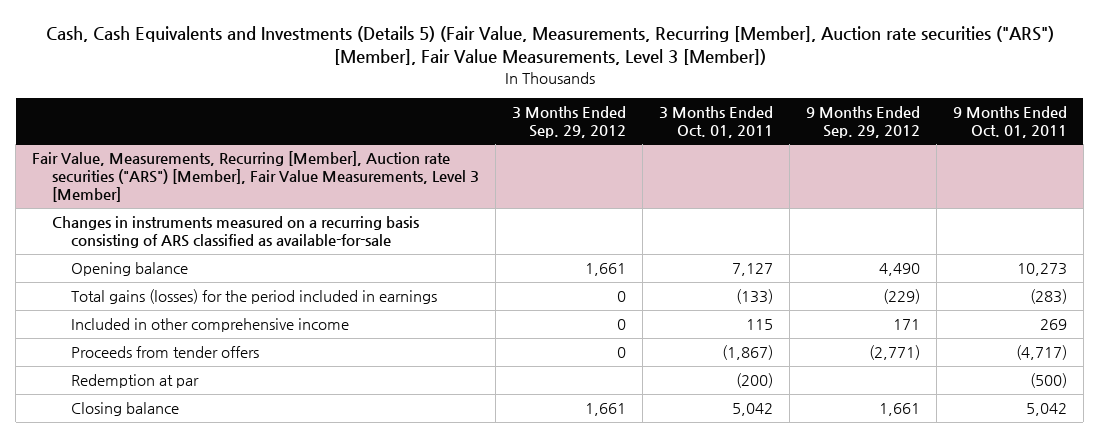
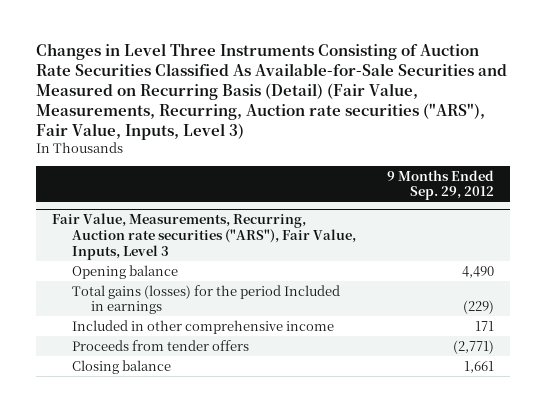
[45,26,1054,66] Cash, Cash Equivalents and Investments (Details 5) (Fair Value, Measurements, Recurring [Member], Auction rate securities ("ARS") [Member], Fair Value Measurements, Level 3 [Member]) -> [36,43,508,140] Changes in Level Three Instruments Consisting of Auction Rate Securities Classified As Available-for-Sale Securities and Measured on Recurring Basis (Detail) (Fair Value, Measurements, Recurring, Auction rate securities ("ARS"), Fair Value, Inputs, Level 3)
[511,105,626,138] 3 Months Ended Sep. 29, 2012 -> none
[658,105,773,138] 3 Months Ended Oct. 01, 2011 -> none
[952,105,1067,138] 9 Months Ended Oct. 01, 2011 -> none
[51,216,419,249] Changes in instruments measured on a recurring basis consisting of ARS classified as available-for-sale -> none
[32,151,479,203] Fair Value, Measurements, Recurring [Member], Auction rate securities ("ARS") [Member], Fair Value Measurements, Level 3 [Member] -> [51,213,356,260] Fair Value, Measurements, Recurring, Auction rate securities ("ARS"), Fair Value, Inputs, Level 3
[70,289,437,305] Total gains (losses) for the period included in earnings -> [71,284,340,315] Total gains (losses) for the period Included in earnings
[70,374,199,389] Redemption at par -> none

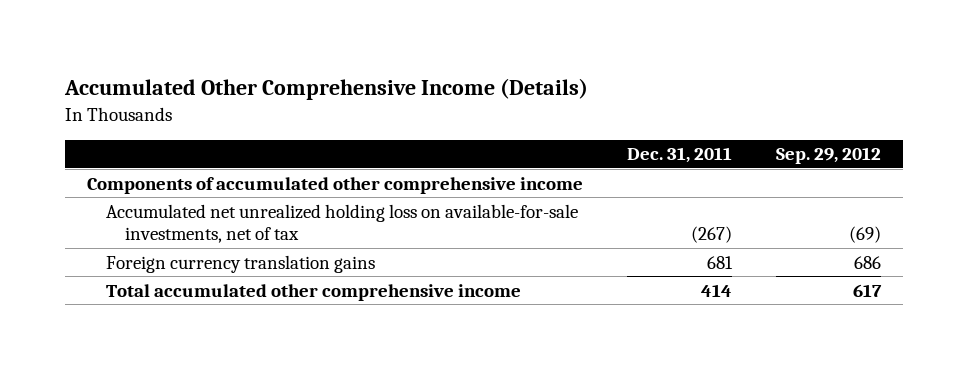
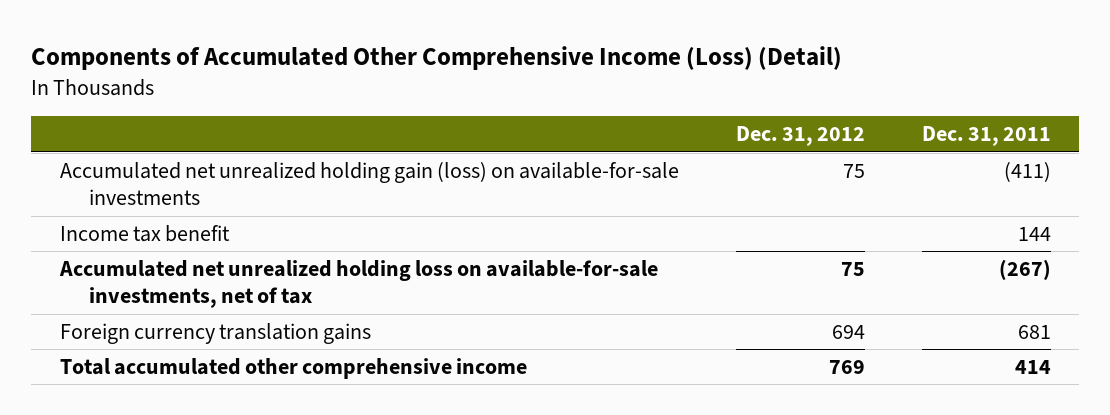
[63,77,588,100] Accumulated Other Comprehensive Income (Details) -> [31,46,843,71] Components of Accumulated Other Comprehensive Income (Loss) (Detail)
[775,147,881,165] Sep. 29, 2012 -> none
none -> [735,126,865,147] Dec. 31, 2012
[86,176,583,194] Components of accumulated other comprehensive income -> none
none -> [59,161,679,206] Accumulated net unrealized holding gain (loss) on available-for-sale investments
none -> [59,224,230,242] Income tax benefit

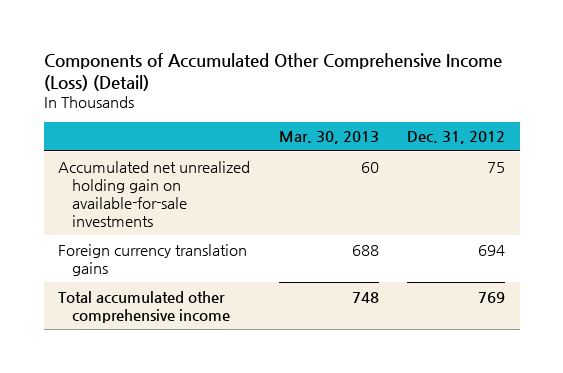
[921,126,1051,147] Dec. 31, 2011 -> none
none -> [278,131,379,145] Mar. 30, 2013
[59,161,679,206] Accumulated net unrealized holding gain (loss) on available-for-sale investments -> none
[59,224,230,242] Income tax benefit -> none
[58,259,658,309] Accumulated net unrealized holding loss on available-for-sale investments, net of tax -> [58,160,251,227] Accumulated net unrealized holding gain on available-for-sale investments

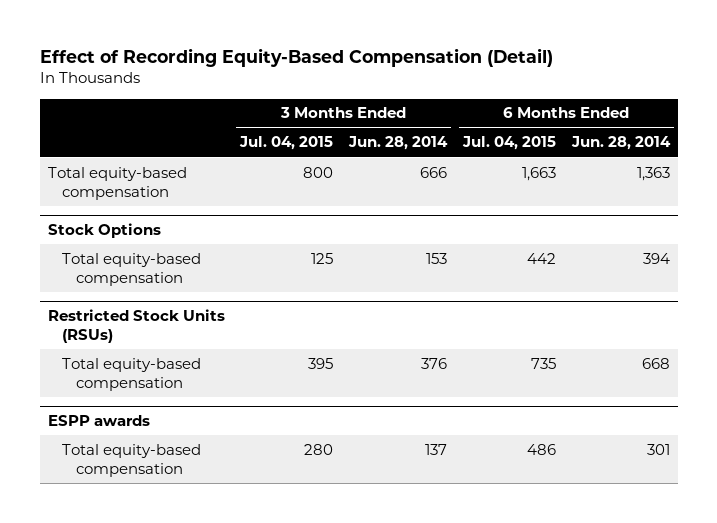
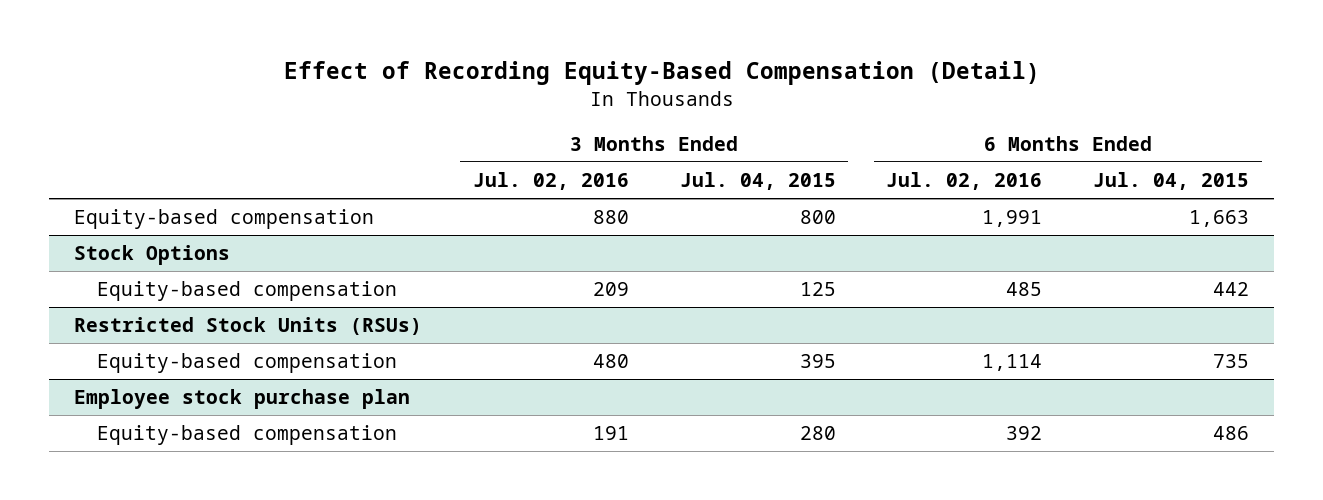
[348,136,449,151] Jun. 28, 2014 -> none
[570,136,671,151] Jun. 28, 2014 -> none
none -> [472,171,629,190] Jul. 02, 2016
none -> [886,171,1043,190] Jul. 02, 2016
[47,166,187,200] Total equity-based compensation -> [74,209,375,230] Equity-based compensation
[61,252,201,286] Total equity-based compensation -> [97,281,398,302] Equity-based compensation
[61,357,201,391] Total equity-based compensation -> [97,353,398,374] Equity-based compensation
[47,415,150,427] ESPP awards -> [74,389,411,410] Employee stock purchase plan
[61,443,201,477] Total equity-based compensation -> [97,425,398,446] Equity-based compensation

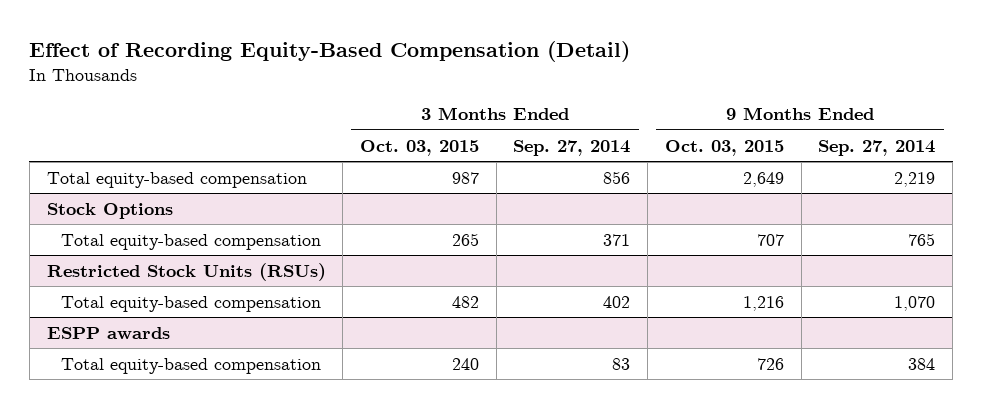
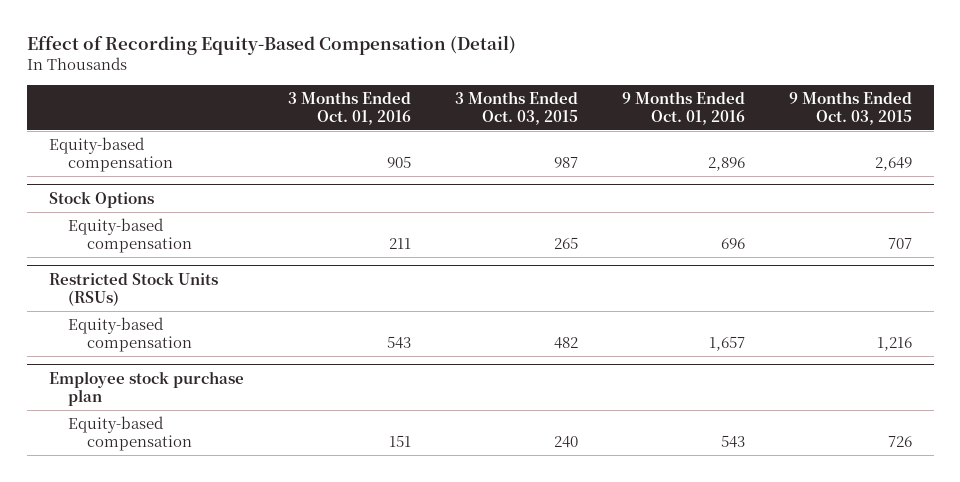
[513,139,631,156] Sep. 27, 2014 -> none
[818,139,936,156] Sep. 27, 2014 -> none
none -> [287,91,411,125] 3 Months Ended Oct. 01, 2016
none -> [621,91,745,125] 9 Months Ended Oct. 01, 2016
[46,171,307,188] Total equity-based compensation -> [48,137,173,172] Equity-based compensation
[61,233,322,250] Total equity-based compensation -> [67,218,192,253] Equity-based compensation
[61,295,322,312] Total equity-based compensation -> [67,317,192,352] Equity-based compensation
[46,326,170,339] ESPP awards -> [48,370,244,406] Employee stock purchase plan
[61,357,322,374] Total equity-based compensation -> [67,416,192,451] Equity-based compensation

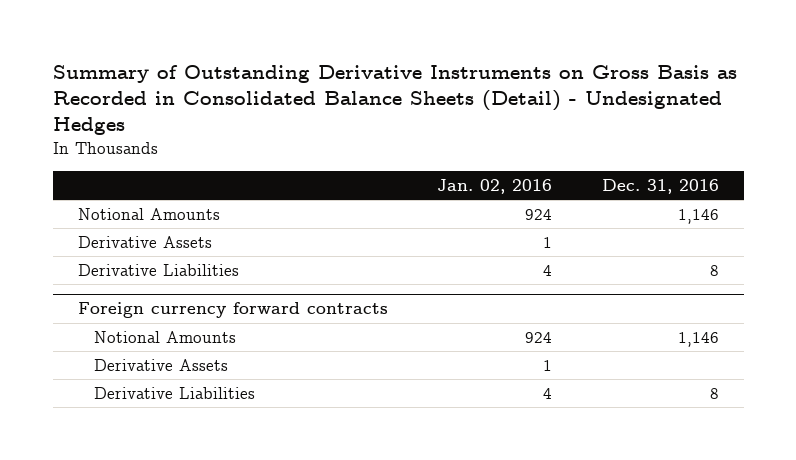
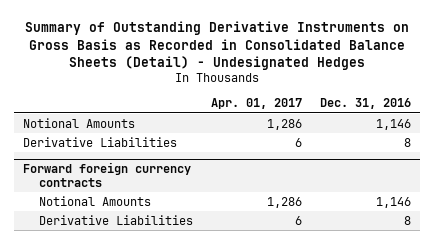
[437,178,553,194] Jan. 02, 2016 -> none
none -> [211,98,303,110] Apr. 01, 2017
[77,235,212,248] Derivative Assets -> none
[77,302,388,319] Foreign currency forward contracts -> [23,161,192,188] Forward foreign currency contracts
[93,358,228,371] Derivative Assets -> none

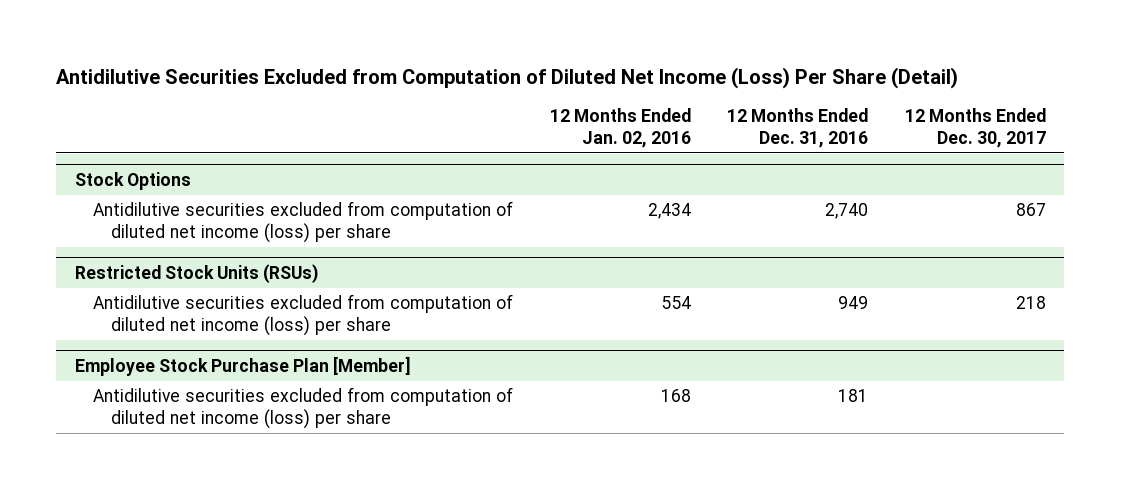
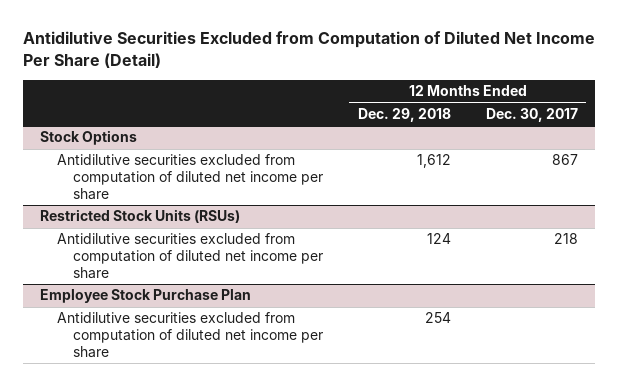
[56,66,959,89] Antidilutive Securities Excluded from Computation of Diluted Net Income (Loss) Per Share (Detail) -> [22,31,595,68] Antidilutive Securities Excluded from Computation of Diluted Net Income Per Share (Detail)
[549,108,691,148] 12 Months Ended Jan. 02, 2016 -> none
[727,108,869,148] 12 Months Ended Dec. 31, 2016 -> none
none -> [357,107,451,122] Dec. 29, 2018
[93,200,514,243] Antidilutive securities excluded from computation of diluted net income (loss) per share -> [56,154,324,201] Antidilutive securities excluded from computation of diluted net income per share
[93,293,514,336] Antidilutive securities excluded from computation of diluted net income (loss) per share -> [56,233,324,280] Antidilutive securities excluded from computation of diluted net income per share
[74,355,411,376] Employee Stock Purchase Plan [Member] -> [40,289,252,304] Employee Stock Purchase Plan
[93,386,514,429] Antidilutive securities excluded from computation of diluted net income (loss) per share -> [56,312,324,359] Antidilutive securities excluded from computation of diluted net income per share

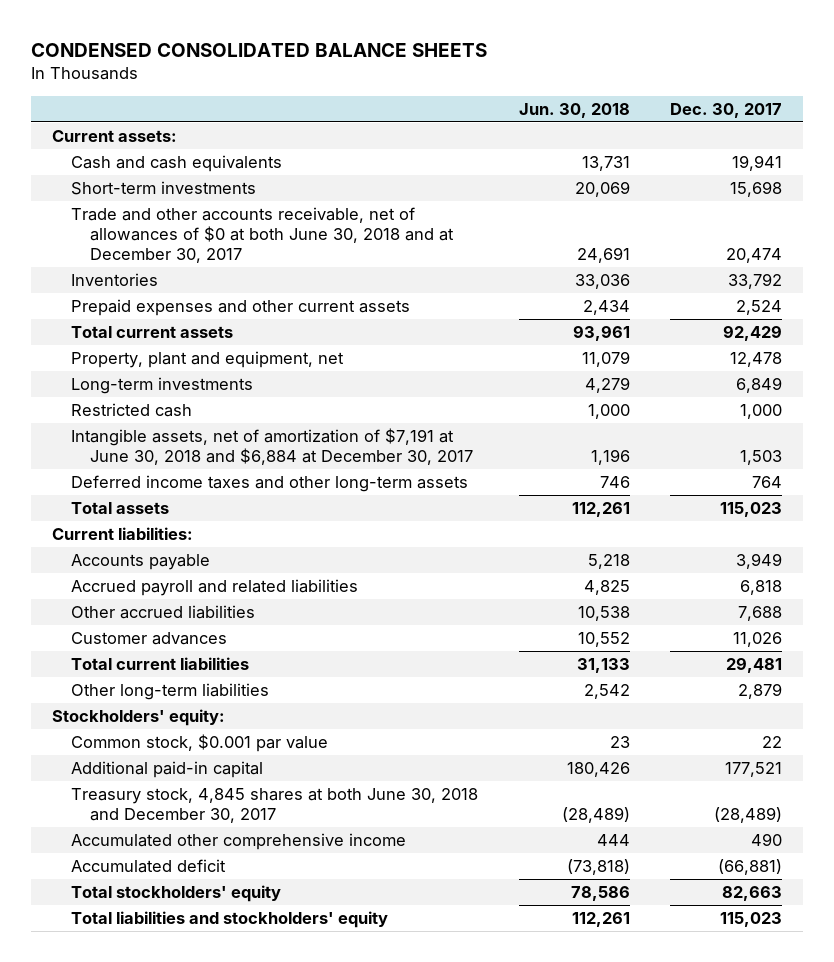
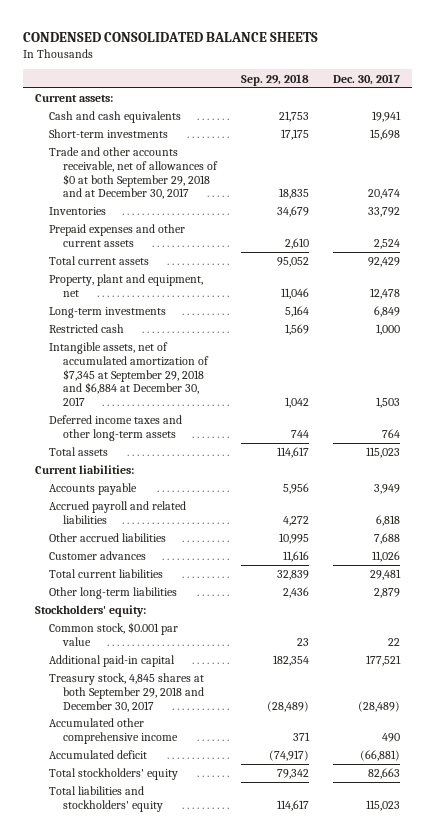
[518,102,630,118] Jun. 30, 2018 -> none
none -> [240,73,309,86] Sep. 29, 2018
[70,207,454,263] Trade and other accounts receivable, net of allowances of $0 at both June 30, 2018 and at December 30, 2017 -> [48,147,218,200] Trade and other accounts receivable, net of allowances of $0 at both September 29, 2018 and at December 30, 2017
[70,428,473,465] Intangible assets, net of amortization of $7,191 at June 30, 2018 and $6,884 at December 30, 2017 -> [48,342,209,406] Intangible assets, net of accumulated amortization of $7,345 at September 29, 2018 and $6,884 at December 30, 2017
[70,788,478,823] Treasury stock, 4,845 shares at both June 30, 2018 and December 30, 2017 -> [48,673,204,712] Treasury stock, 4,845 shares at both September 29, 2018 and December 30, 2017

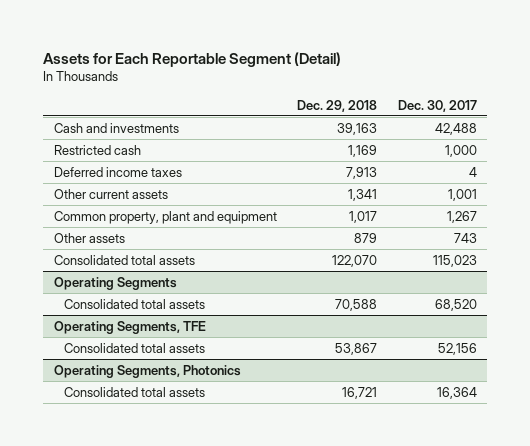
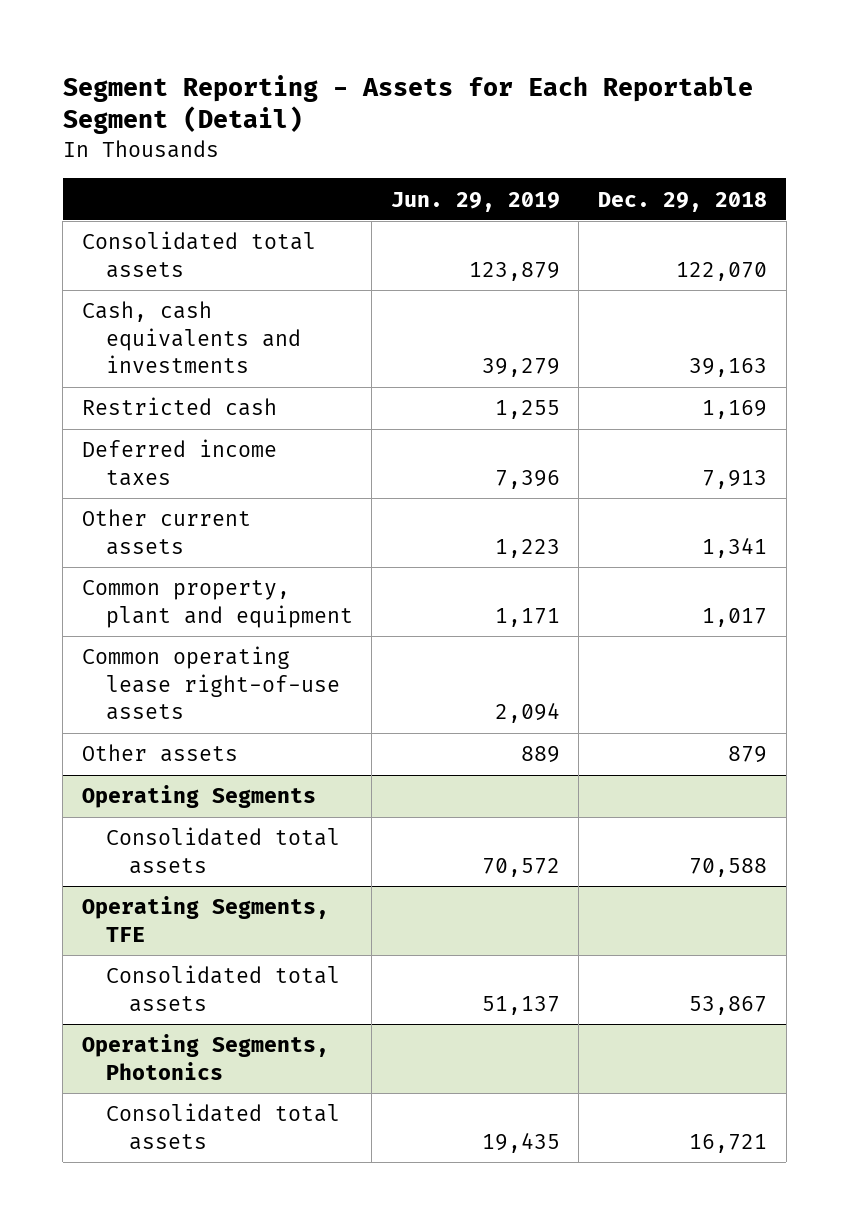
[43,51,342,67] Assets for Each Reportable Segment (Detail) -> [62,74,753,135] Segment Reporting - Assets for Each Reportable Segment (Detail)
[397,99,477,112] Dec. 30, 2017 -> none
none -> [390,191,560,212] Jun. 29, 2019
[53,254,195,265] Consolidated total assets -> [81,231,316,278] Consolidated total assets
[53,122,179,133] Cash and investments -> [81,301,301,374] Cash, cash equivalents and investments
none -> [81,646,340,721] Common operating lease right-of-use assets

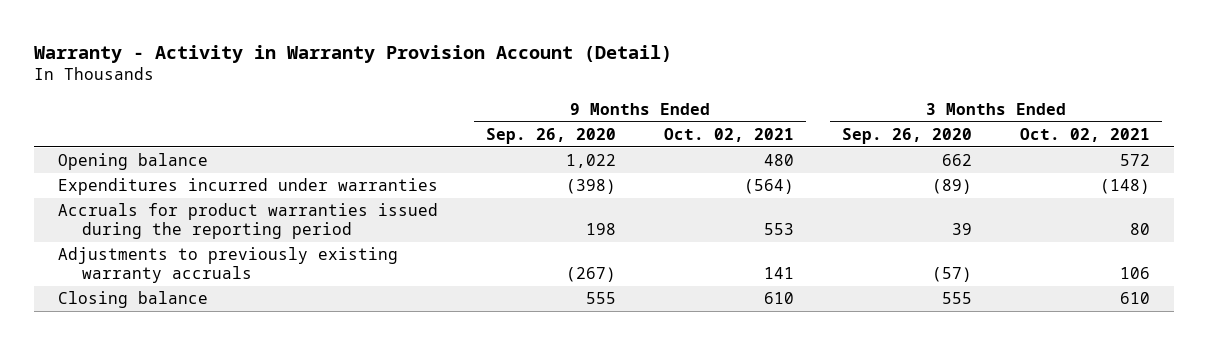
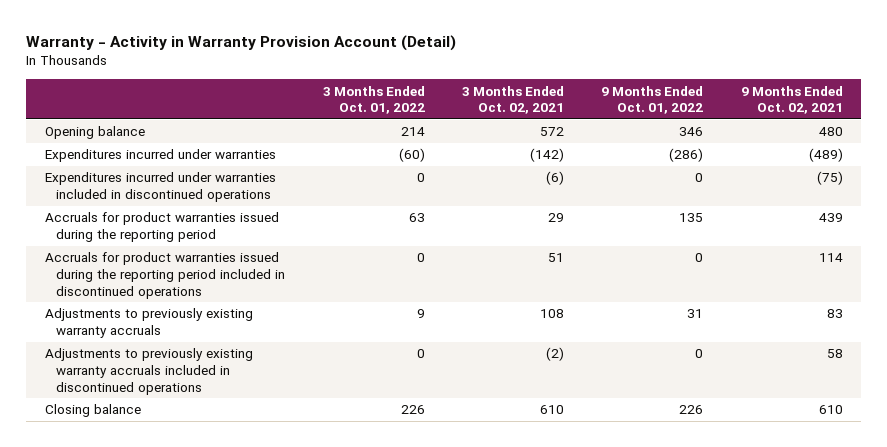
[485,128,616,145] Sep. 26, 2020 -> none
[841,128,972,145] Sep. 26, 2020 -> none
none -> [322,85,425,115] 3 Months Ended Oct. 01, 2022
none -> [601,85,704,115] 9 Months Ended Oct. 01, 2022
[743,179,794,195] (564) -> [808,148,843,163] (489)
[1099,179,1150,195] (148) -> [529,148,564,163] (142)
none -> [44,172,276,202] Expenditures incurred under warranties included in discontinued operations
[763,223,794,236] 553 -> [818,213,843,223] 439
[1129,223,1150,236] 80 -> [547,213,564,223] 29
none -> [44,252,286,299] Accruals for product warranties issued during the reporting period included in discontinued operations
[763,267,794,280] 141 -> [826,309,843,319] 83
[1119,267,1150,280] 106 -> [539,309,564,319] 108
none -> [44,348,253,395] Adjustments to previously existing warranty accruals included in discontinued operations

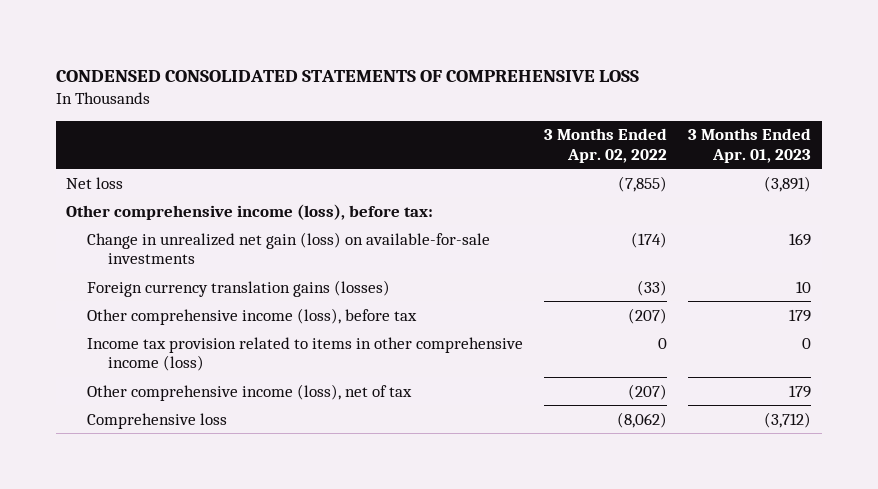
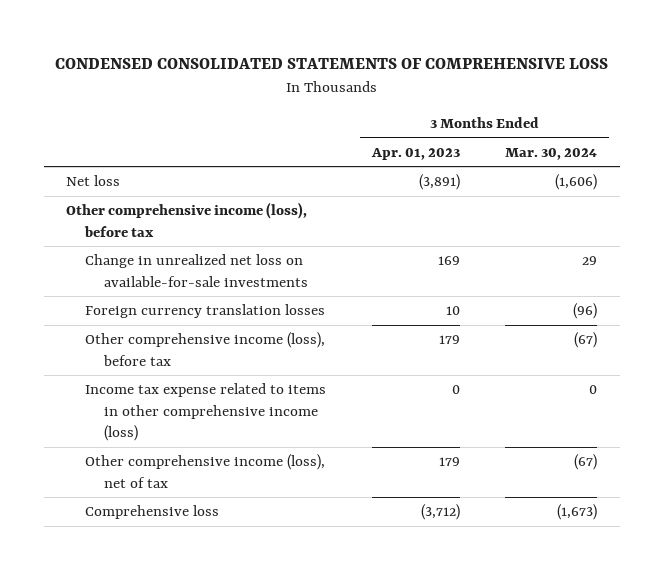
[544,128,668,164] 3 Months Ended Apr. 02, 2022 -> none
none -> [505,147,598,160] Mar. 30, 2024
[66,203,434,220] Other comprehensive income (loss), before tax: -> [66,202,308,237] Other comprehensive income (loss), before tax
[87,231,491,265] Change in unrealized net gain (loss) on available-for-sale investments -> [84,254,308,287] Change in unrealized net loss on available-for-sale investments
[87,279,391,297] Foreign currency translation gains (losses) -> [84,304,325,319] Foreign currency translation losses
[87,336,524,372] Income tax provision related to items in other comprehensive income (loss) -> [84,383,326,441] Income tax expense related to items in other comprehensive income (loss)

